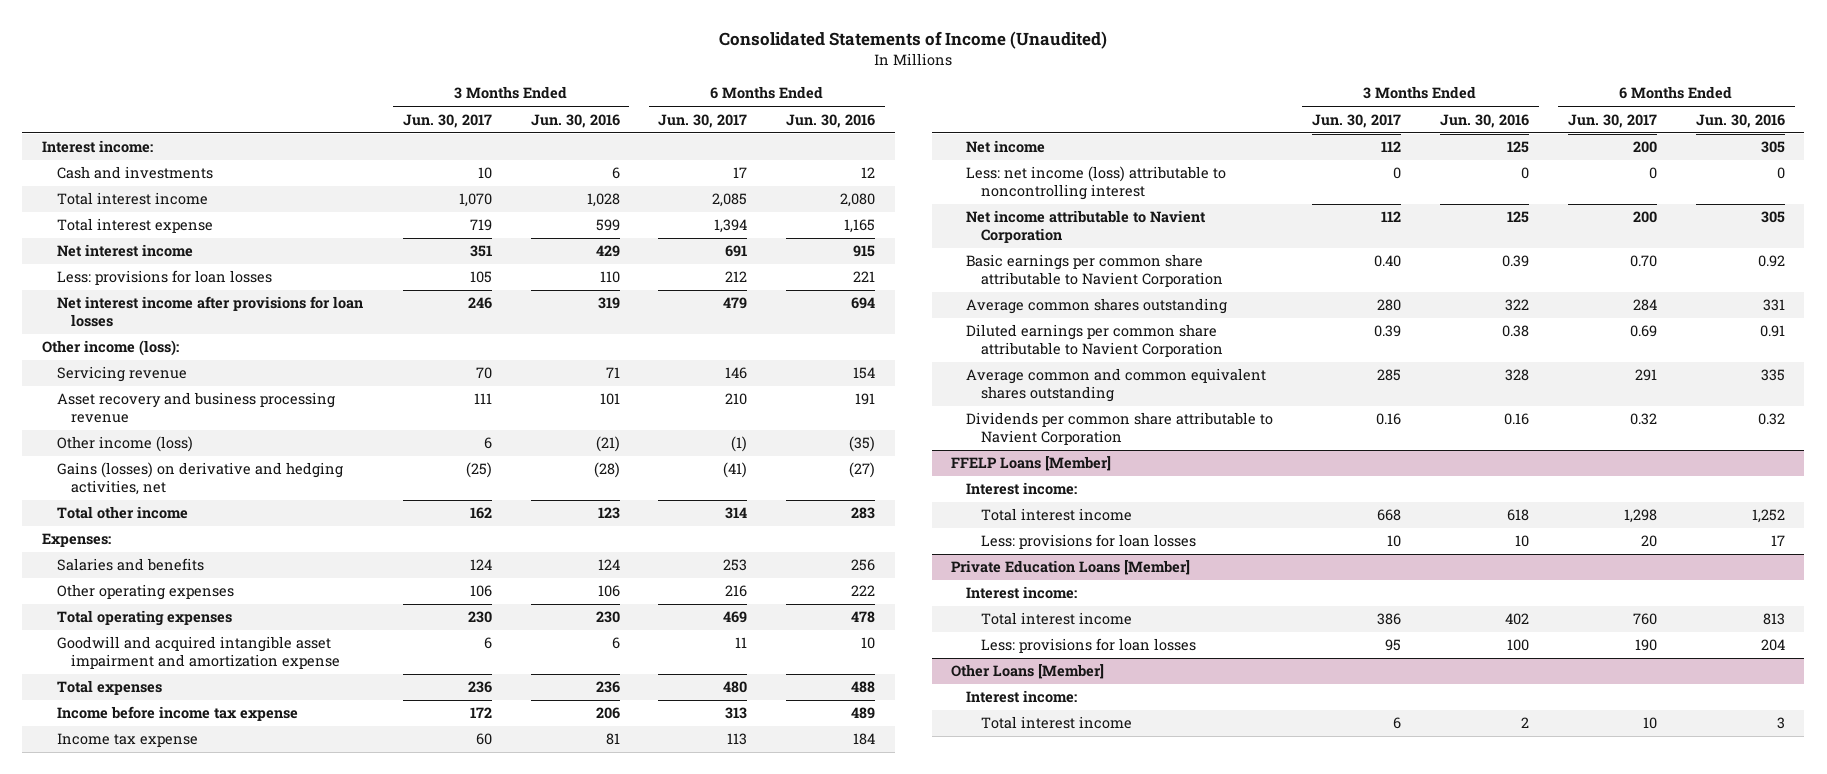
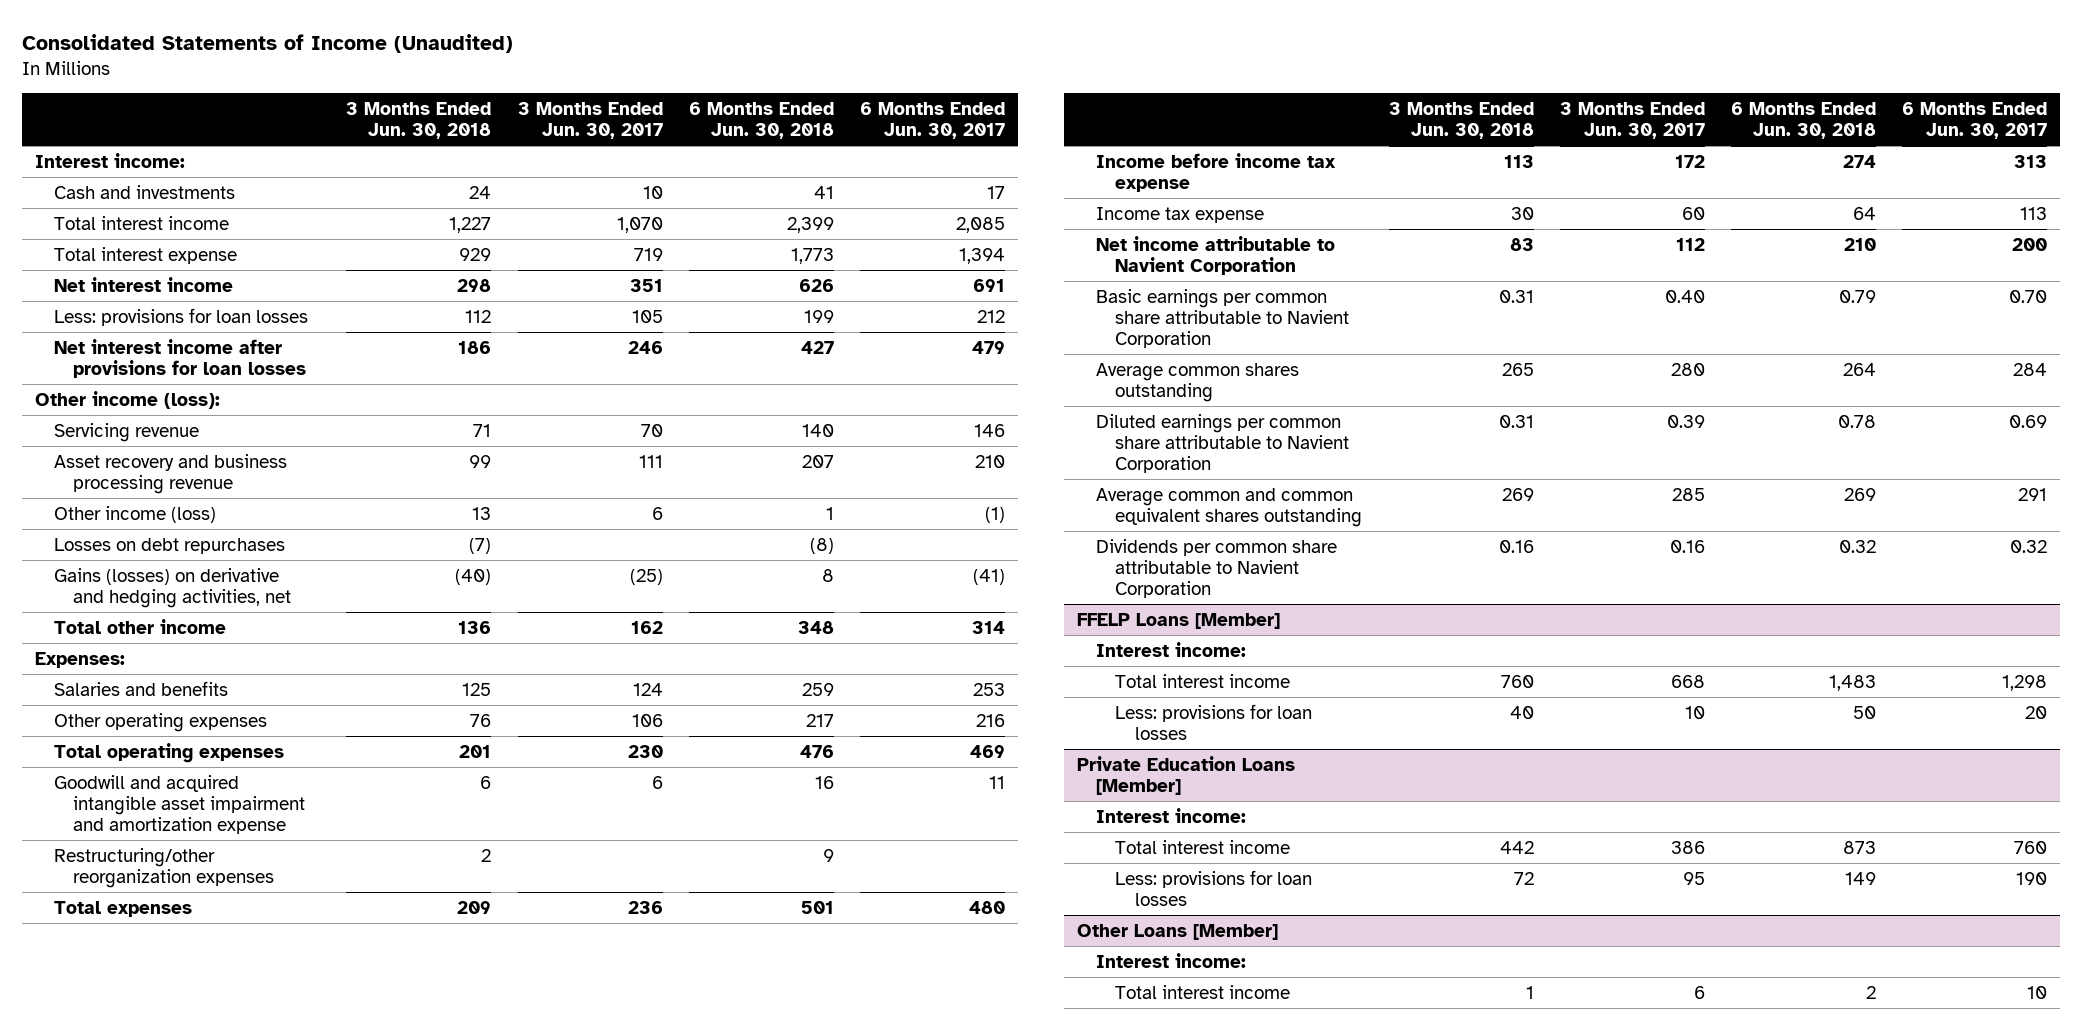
[530,113,620,128] Jun. 30, 2016 -> none
[786,113,876,128] Jun. 30, 2016 -> none
none -> [346,101,492,140] 3 Months Ended Jun. 30, 2018
none -> [688,101,834,140] 6 Months Ended Jun. 30, 2018
none -> [54,537,286,554] Losses on debt repurchases
none -> [54,847,275,888] Restructuring/other reorganization expenses
[965,140,1045,154] Net income -> none
[965,166,1226,201] Less: net income (loss) attributable to noncontrolling interest -> none

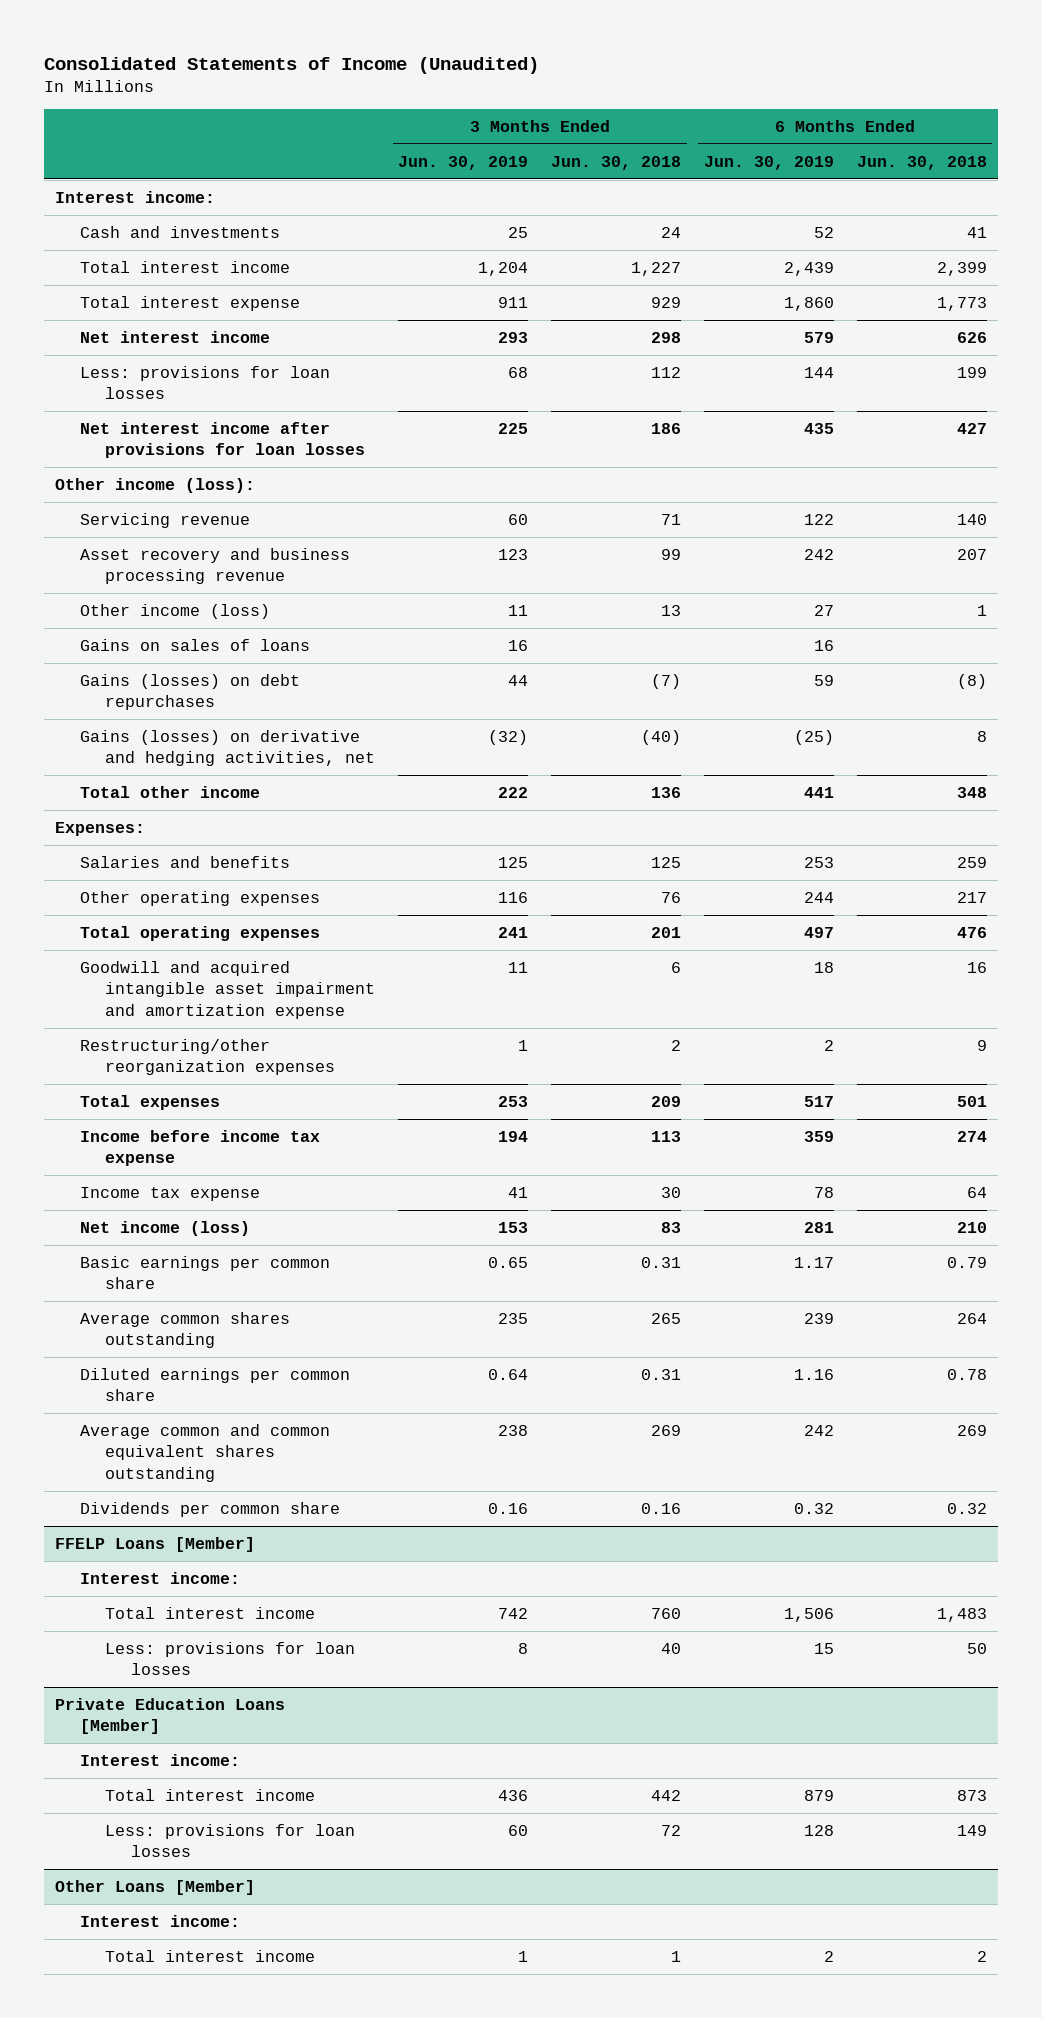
[517,101,663,140] 3 Months Ended Jun. 30, 2017 -> none
[859,101,1005,140] 6 Months Ended Jun. 30, 2017 -> none
none -> [398,155,529,170] Jun. 30, 2019
none -> [703,155,834,170] Jun. 30, 2019
none -> [80,638,311,651] Gains on sales of loans
[54,537,286,554] Losses on debt repurchases -> [80,673,301,711] Gains (losses) on debt repurchases
[1096,235,1336,275] Net income attributable to Navient Corporation -> [80,1220,251,1236] Net income (loss)
[1096,288,1350,349] Basic earnings per common share attributable to Navient Corporation -> [80,1255,331,1290] Basic earnings per common share
[1096,413,1350,474] Diluted earnings per common share attributable to Navient Corporation -> [80,1367,351,1402] Diluted earnings per common share
[1096,538,1338,599] Dividends per common share attributable to Navient Corporation -> [80,1501,341,1517] Dividends per common share

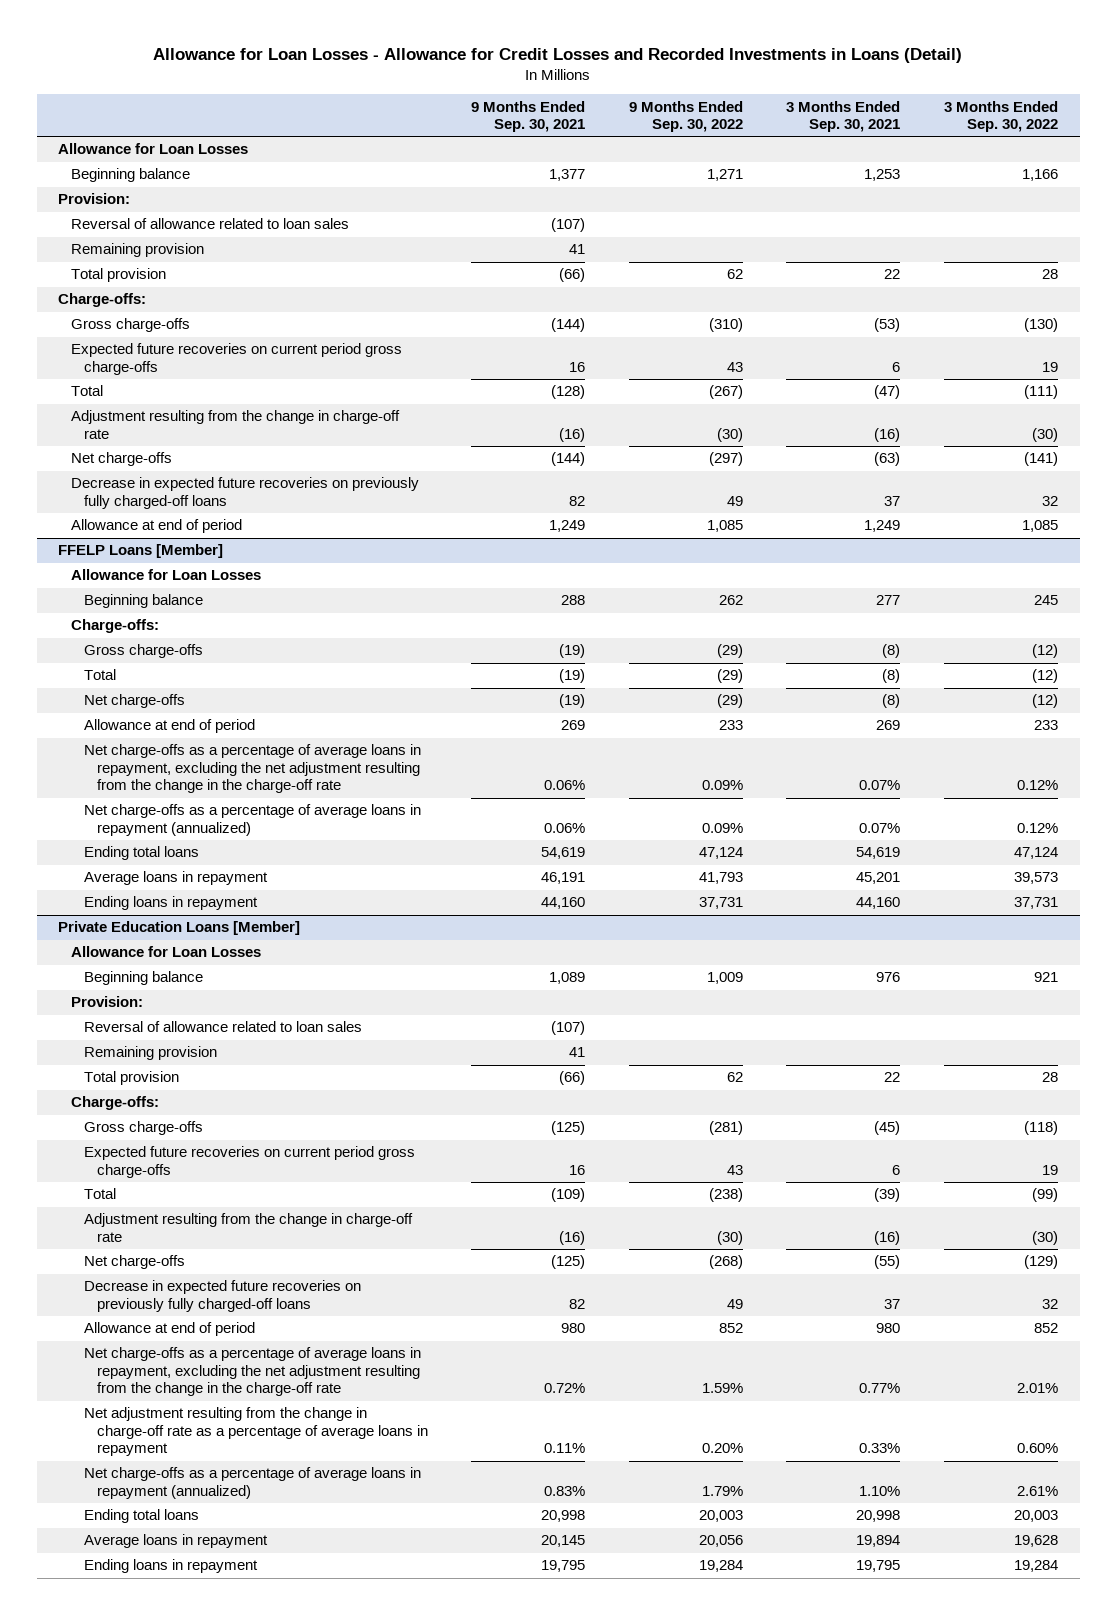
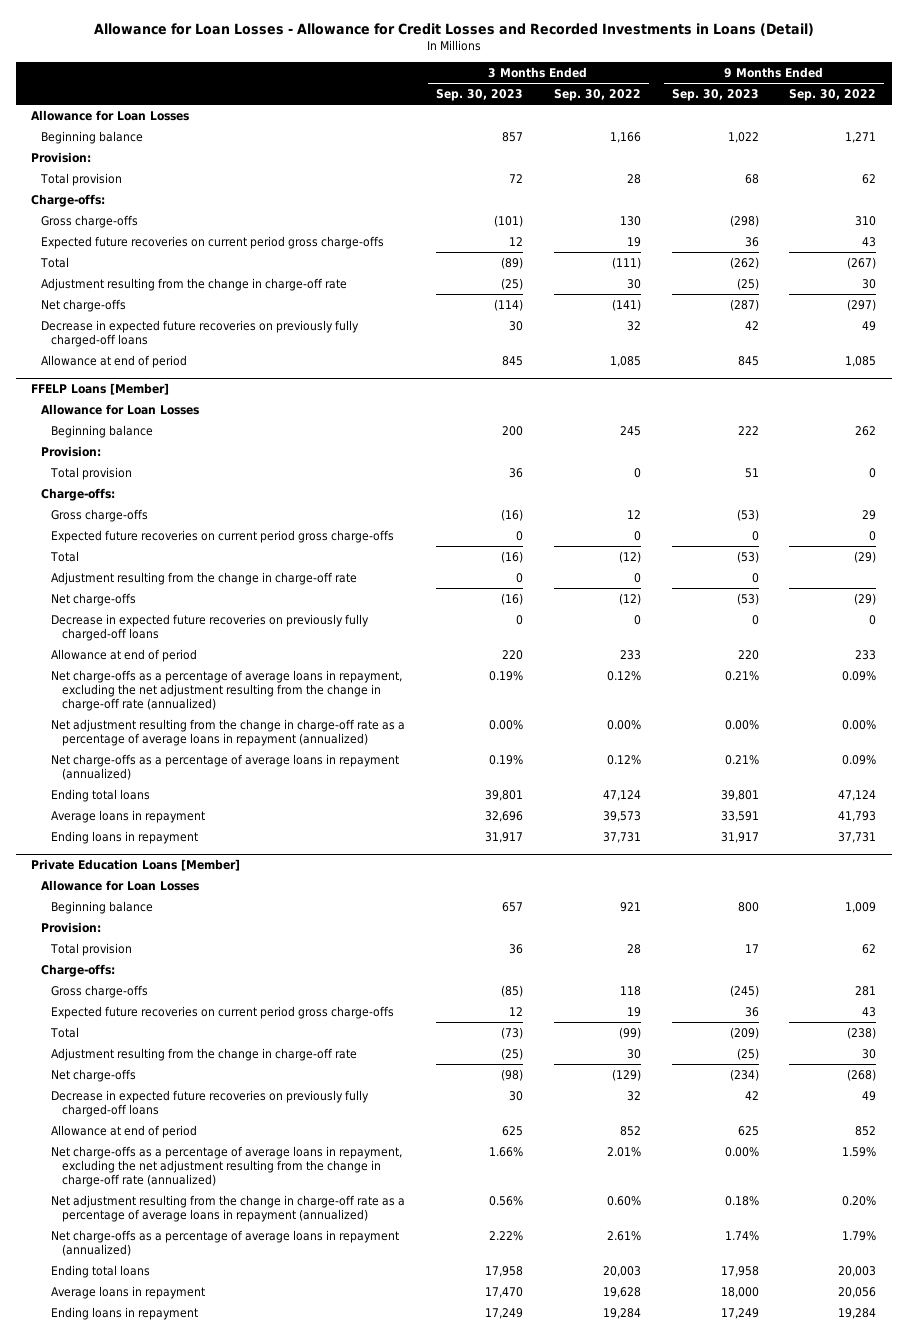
[471,100,586,133] 9 Months Ended Sep. 30, 2021 -> none
[786,100,901,133] 3 Months Ended Sep. 30, 2021 -> none
none -> [436,89,524,102] Sep. 30, 2023
none -> [671,89,759,102] Sep. 30, 2023
[71,218,350,230] Reversal of allowance related to loan sales -> none
[71,243,205,258] Remaining provision -> none
[708,318,743,333] (310) -> [855,215,877,226] 310
[1024,318,1059,333] (130) -> [619,215,641,226] 130
[716,427,743,442] (30) -> [862,278,877,289] 30
[1032,427,1059,442] (30) -> [626,278,641,289] 30
none -> [41,445,102,457] Provision:
none -> [50,466,133,480] Total provision
[716,644,743,659] (29) -> [862,509,877,520] 29
[1032,644,1059,659] (12) -> [626,509,641,519] 12
none -> [51,529,395,543] Expected future recoveries on current period gross charge-offs
none -> [51,571,358,585] Adjustment resulting from the change in charge-off rate
none -> [51,613,370,642] Decrease in expected future recoveries on previously fully charged-off loans
[83,744,421,794] Net charge-offs as a percentage of average loans in repayment, excluding the net adjustment resulting from the change in the charge-off rate -> [51,669,403,712] Net charge-offs as a percentage of average loans in repayment, excluding the net adjustment resulting from the change in charge-off rate (annualized)
none -> [51,718,406,747] Net adjustment resulting from the change in charge-off rate as a percentage of average loans in repayment (annualized)
[83,1021,362,1033] Reversal of allowance related to loan sales -> none
[83,1046,217,1061] Remaining provision -> none
[708,1121,743,1136] (281) -> [855,985,877,996] 281
[1024,1121,1059,1136] (118) -> [619,985,641,996] 118
[716,1230,743,1245] (30) -> [862,1048,877,1059] 30
[1032,1230,1059,1245] (30) -> [626,1048,641,1059] 30
[83,1347,421,1397] Net charge-offs as a percentage of average loans in repayment, excluding the net adjustment resulting from the change in the charge-off rate -> [51,1145,403,1188] Net charge-offs as a percentage of average loans in repayment, excluding the net adjustment resulting from the change in charge-off rate (annualized)
[83,1407,428,1457] Net adjustment resulting from the change in charge-off rate as a percentage of average loans in repayment -> [51,1194,406,1223] Net adjustment resulting from the change in charge-off rate as a percentage of average loans in repayment (annualized)

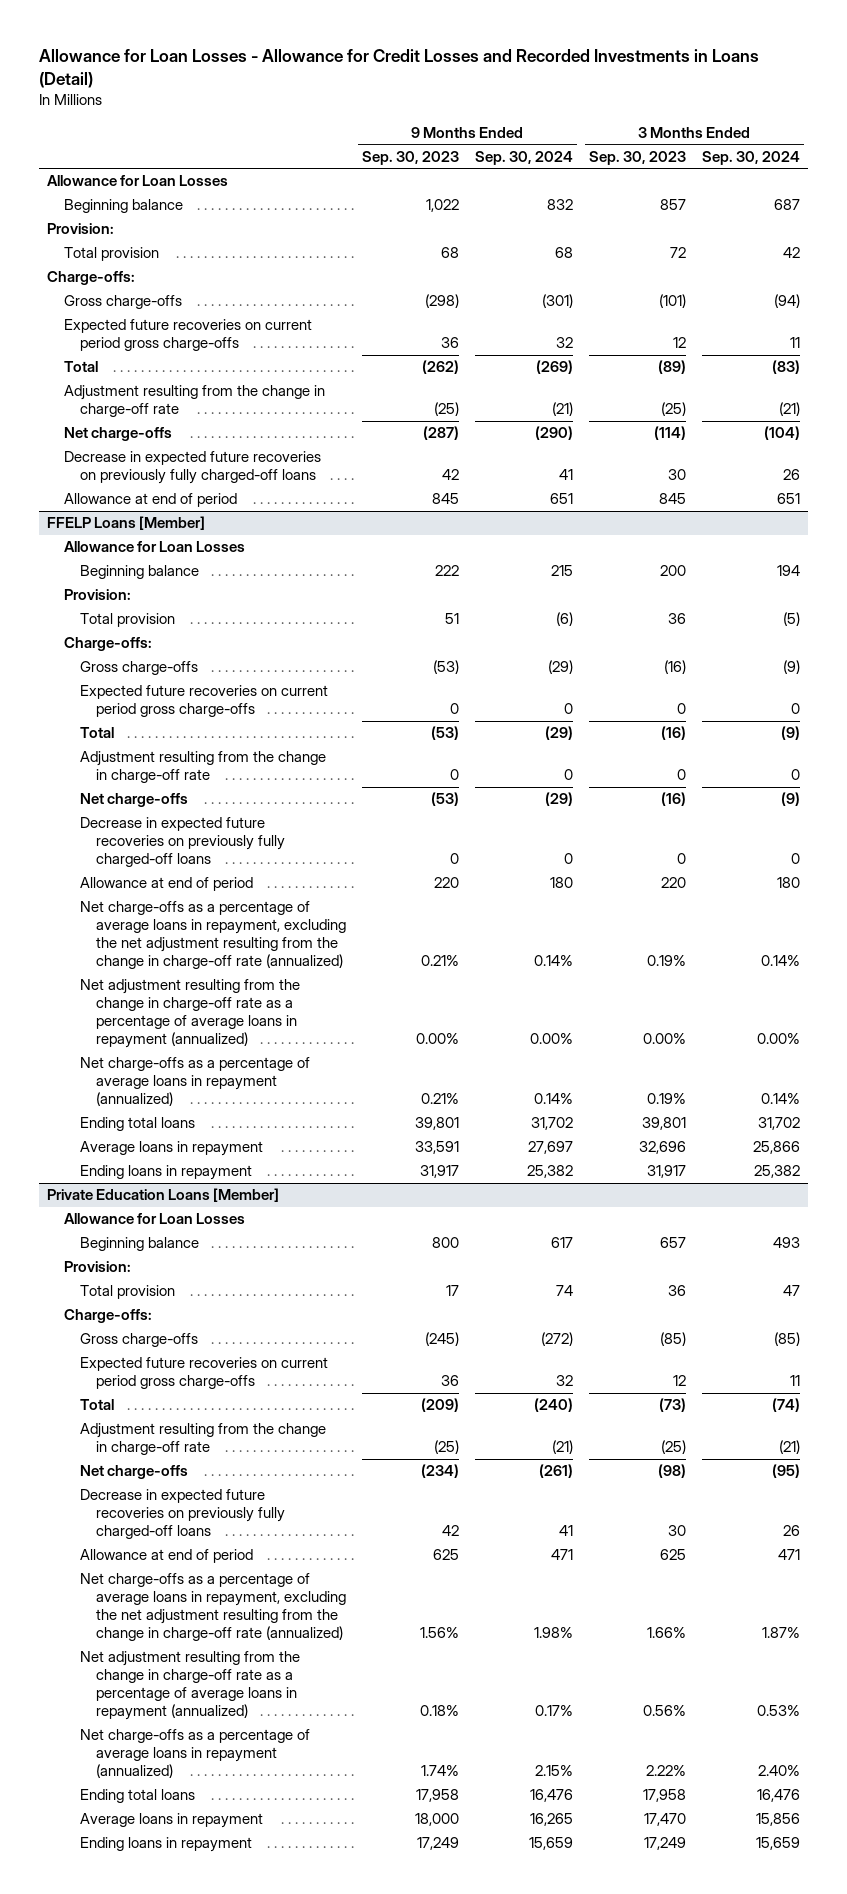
[553,89,641,102] Sep. 30, 2022 -> none
[789,89,877,102] Sep. 30, 2022 -> none
none -> [474,150,573,165] Sep. 30, 2024
none -> [701,150,800,165] Sep. 30, 2024
[724,1146,759,1157] 0.00% -> [419,1626,459,1638] 1.56%

